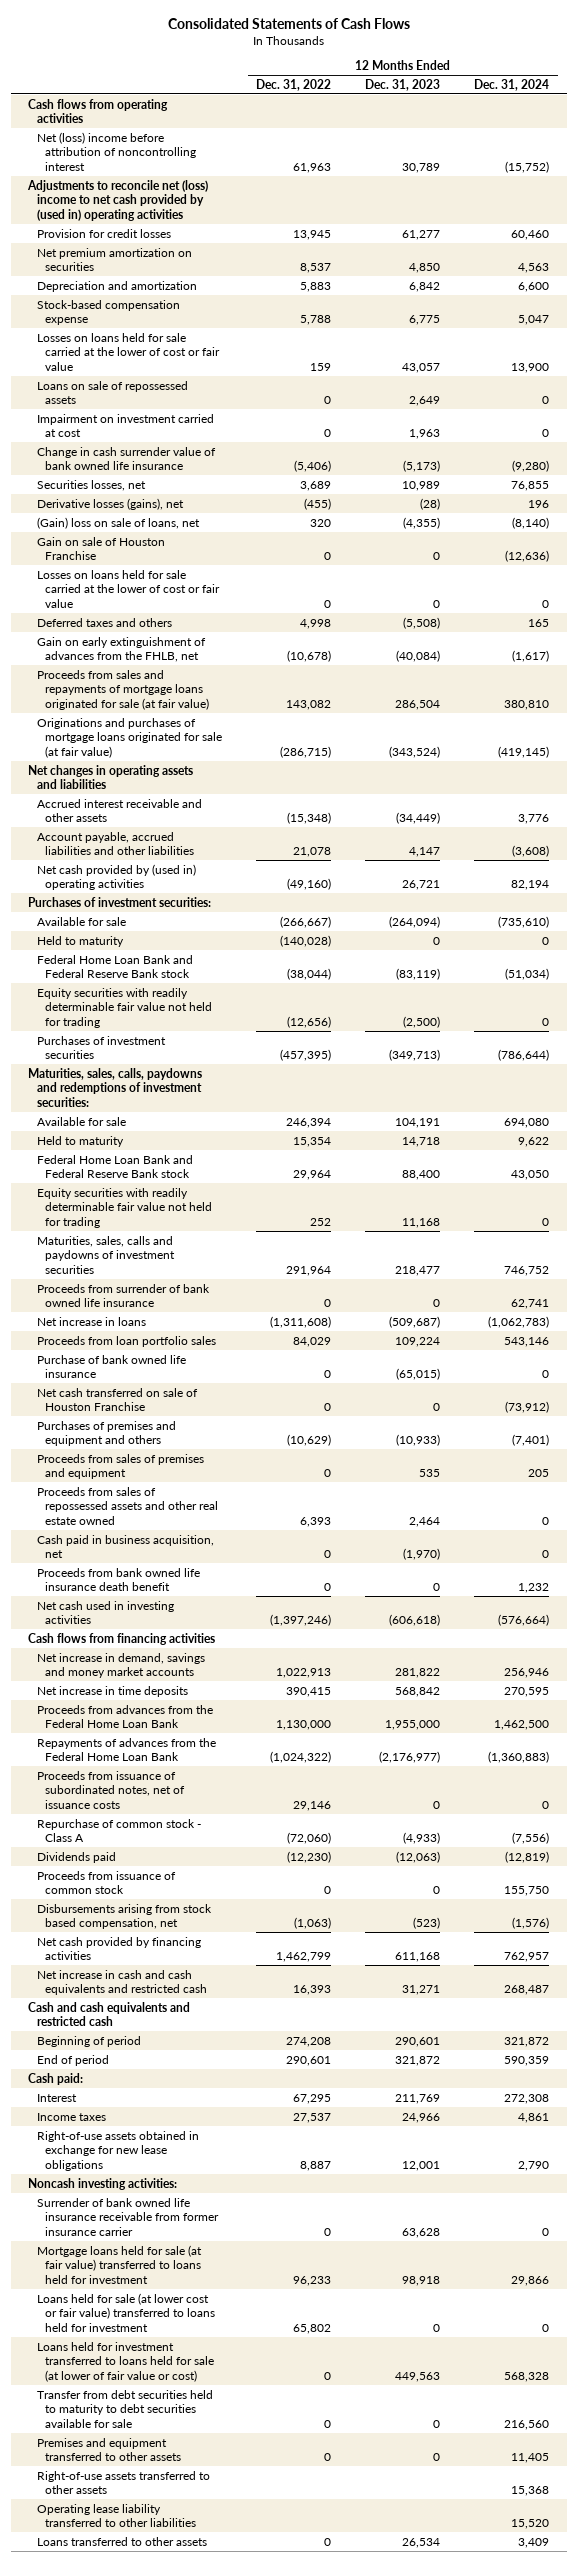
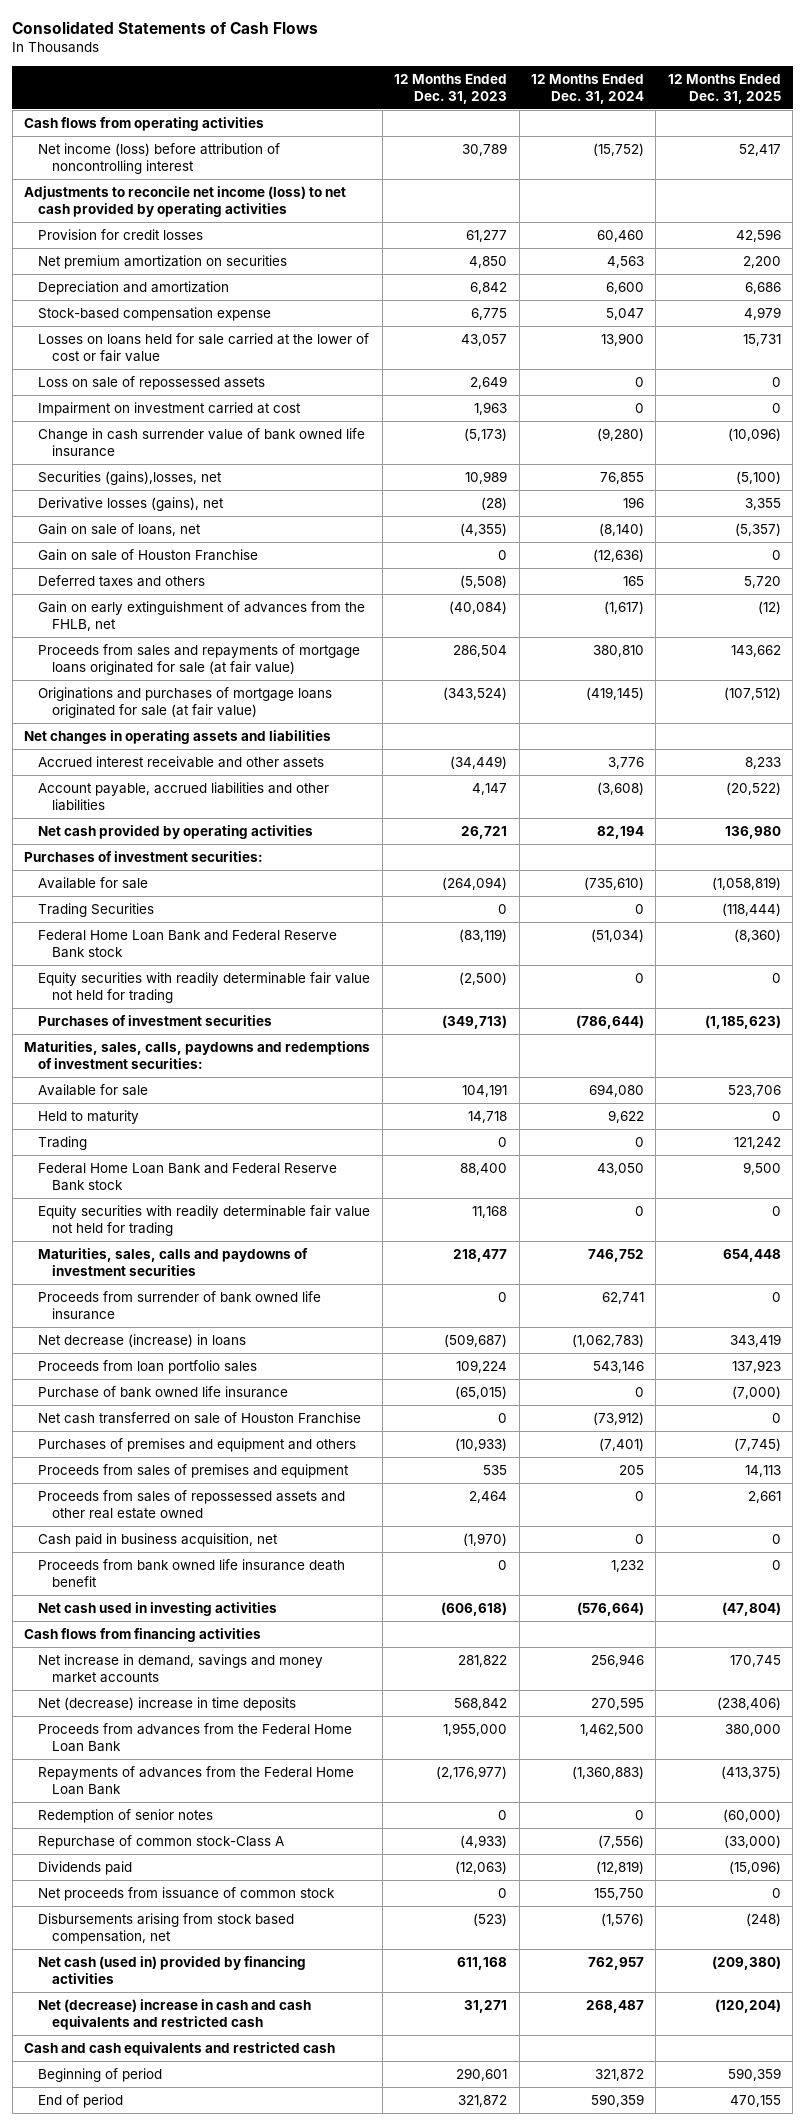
[256,78,332,91] Dec. 31, 2022 -> none
none -> [667,73,781,104] 12 Months Ended Dec. 31, 2025
[36,131,197,171] Net (loss) income before attribution of noncontrolling interest -> [38,143,281,174] Net income (loss) before attribution of noncontrolling interest
[26,179,208,221] Adjustments to reconcile net (loss) income to net cash provided by (used in) operating activities -> [24,186,347,217] Adjustments to reconcile net income (loss) to net cash provided by operating activities
[36,380,188,405] Loans on sale of repossessed assets -> [38,376,266,391] Loss on sale of repossessed assets
[36,479,146,491] Securities losses, net -> [38,471,223,486] Securities (gains),losses, net
[36,516,200,529] (Gain) loss on sale of loans, net -> [38,523,202,537] Gain on sale of loans, net
[36,569,221,608] Losses on loans held for sale carried at the lower of cost or fair value -> none
[36,863,196,891] Net cash provided by (used in) operating activities -> [38,825,314,840] Net cash provided by operating activities
[36,935,124,947] Held to maturity -> none
none -> [38,903,155,918] Trading Securities
none -> [38,1136,88,1151] Trading
[36,1316,146,1326] Net increase in loans -> [38,1334,247,1348] Net decrease (increase) in loans
[36,1685,188,1697] Net increase in time deposits -> [38,1697,297,1712] Net (decrease) increase in time deposits
[36,1770,186,1809] Proceeds from issuance of subordinated notes, net of issuance costs -> none
none -> [38,1809,214,1824] Redemption of senior notes
[36,1818,201,1843] Repurchase of common stock - Class A -> [38,1835,285,1850] Repurchase of common stock-Class A
[36,1870,176,1895] Proceeds from issuance of common stock -> [38,1887,336,1902] Net proceeds from issuance of common stock
[36,1936,201,1961] Net cash provided by financing activities -> [38,1956,307,1984] Net cash (used in) provided by financing activities
[36,1969,208,1996] Net increase in cash and cash equivalents and restricted cash -> [38,1999,312,2030] Net (decrease) increase in cash and cash equivalents and restricted cash
[27,2072,83,2085] Cash paid: -> none
[36,2093,77,2102] Interest -> none
[36,2112,106,2121] Income taxes -> none
[36,2130,199,2171] Right-of-use assets obtained in exchange for new lease obligations -> none
[27,2177,177,2190] Noncash investing activities: -> none
[36,2197,220,2236] Surrender of bank owned life insurance receivable from former insurance carrier -> none
[36,2244,202,2284] Mortgage loans held for sale (at fair value) transferred to loans held for investment -> none
[36,2292,216,2332] Loans held for sale (at lower cost or fair value) transferred to loans held for investment -> none
[36,2341,215,2382] Loans held for investment transferred to loans held for sale (at lower of fair value or cost) -> none
[36,2389,213,2428] Transfer from debt securities held to maturity to debt securities available for sale -> none
[36,2437,182,2462] Premises and equipment transferred to other assets -> none
[36,2470,210,2495] Right-of-use assets transferred to other assets -> none
[36,2503,197,2528] Operating lease liability transferred to other liabilities -> none
[36,2536,207,2546] Loans transferred to other assets -> none

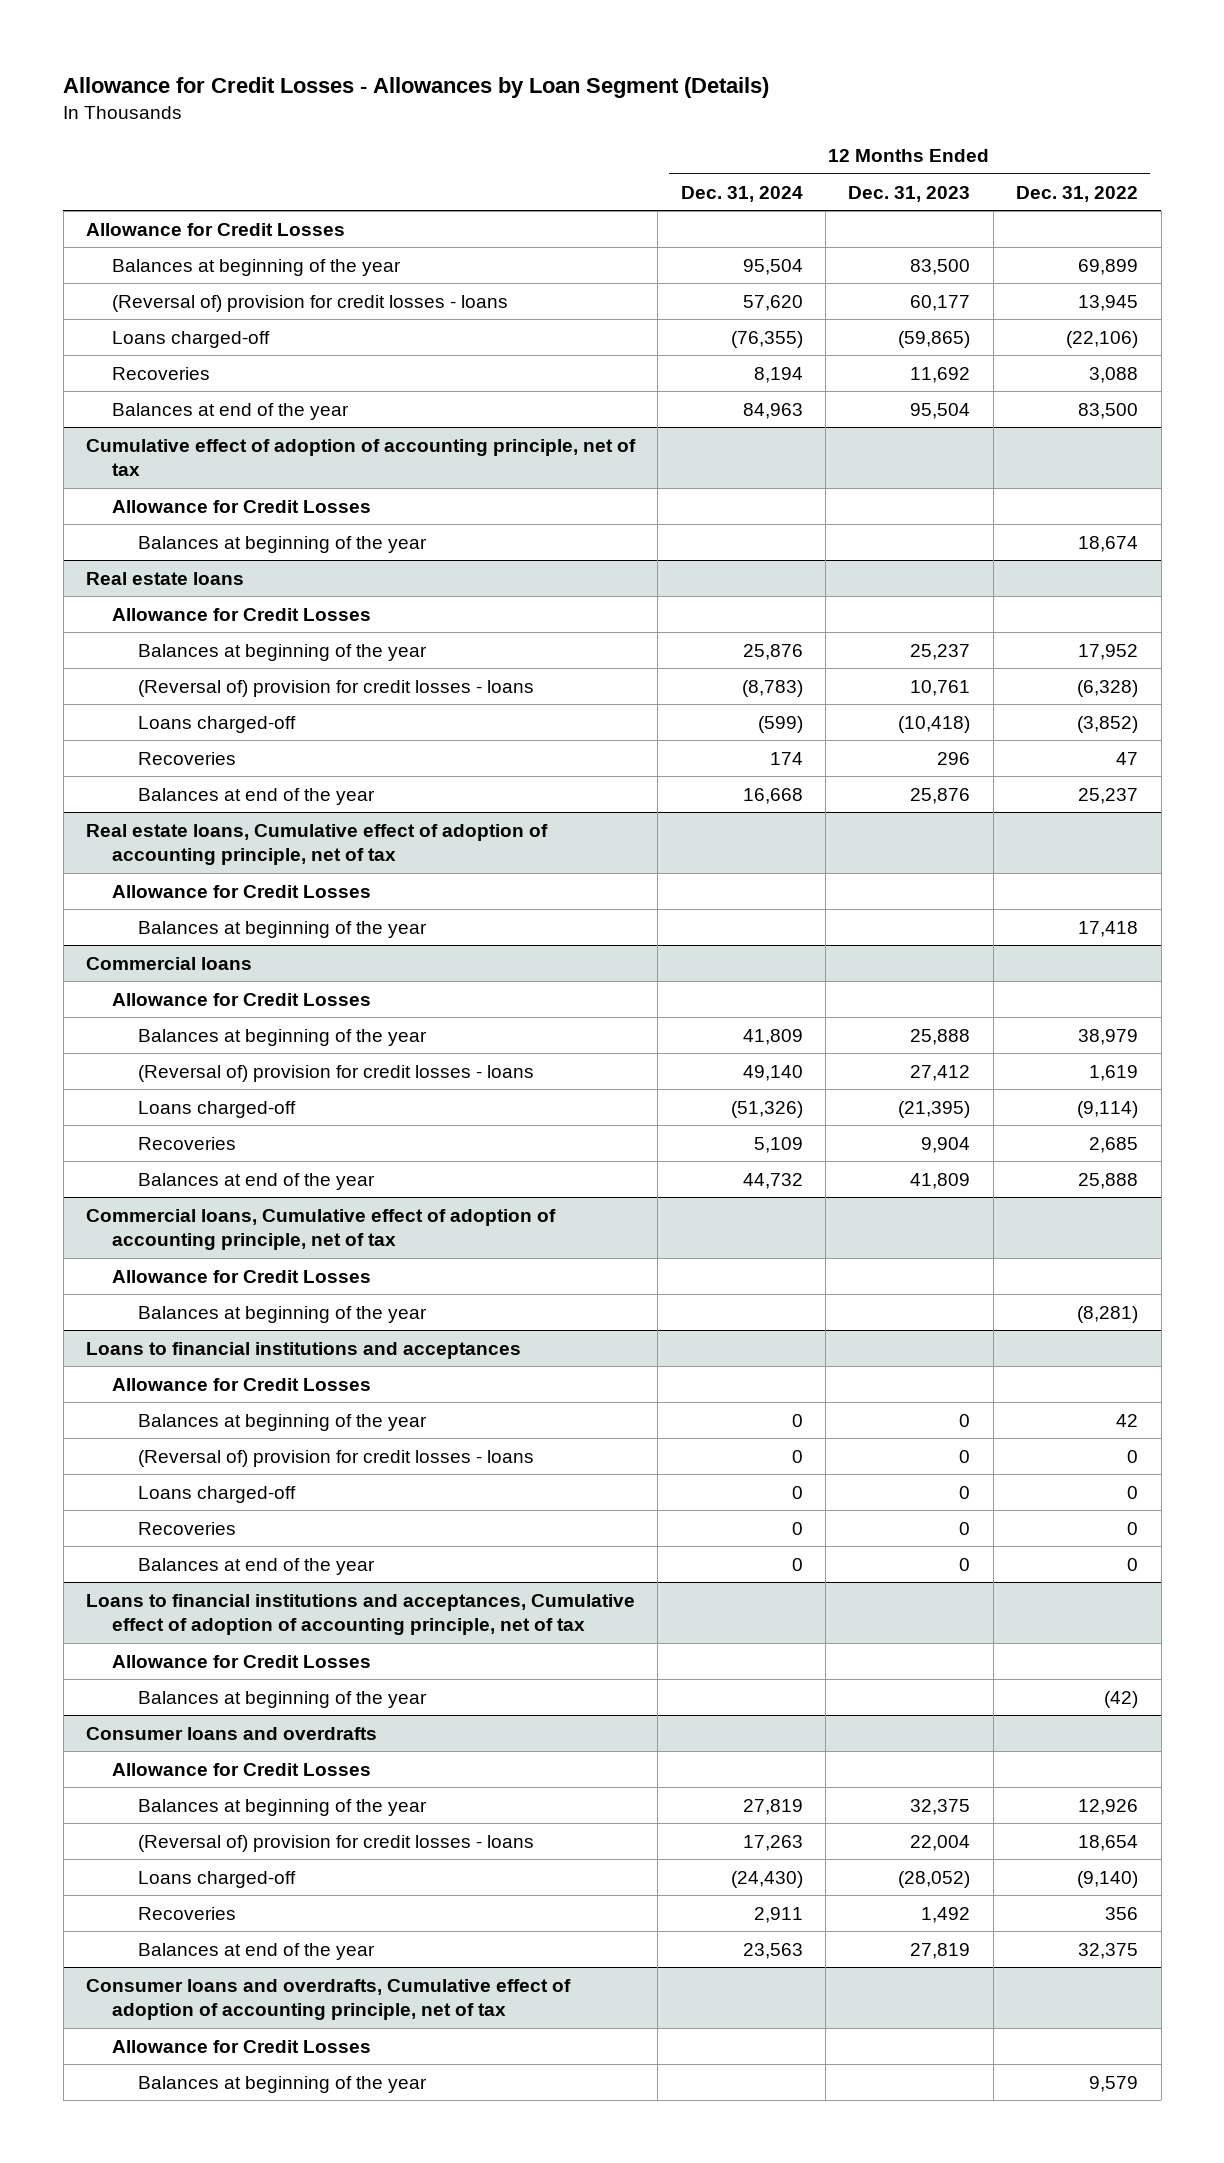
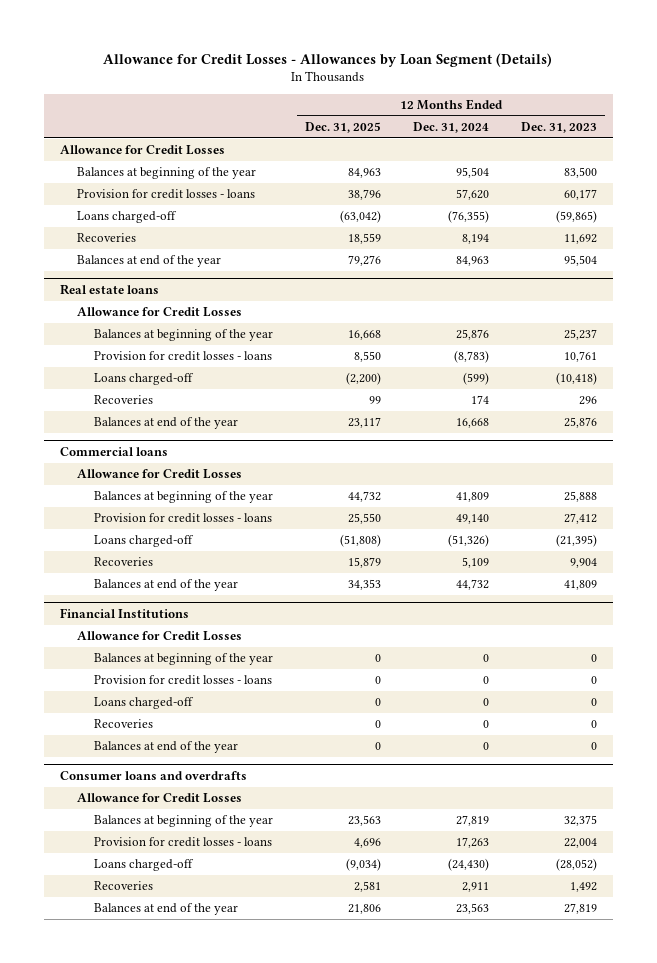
[1016,185,1139,202] Dec. 31, 2022 -> none
none -> [305,121,382,133] Dec. 31, 2025
[111,294,508,312] (Reversal of) provision for credit losses - loans -> [77,189,256,200] Provision for credit losses - loans
[85,438,636,477] Cumulative effect of adoption of accounting principle, net of tax -> none
[111,499,371,513] Allowance for Credit Losses -> none
[137,535,427,553] Balances at beginning of the year -> none
[137,679,534,697] (Reversal of) provision for credit losses - loans -> [94,351,273,362] Provision for credit losses - loans
[85,823,548,866] Real estate loans, Cumulative effect of adoption of accounting principle, net of tax -> none
[111,884,371,898] Allowance for Credit Losses -> none
[137,920,427,938] Balances at beginning of the year -> none
[137,1064,534,1082] (Reversal of) provision for credit losses - loans -> [94,513,273,524] Provision for credit losses - loans
[85,1208,556,1251] Commercial loans, Cumulative effect of adoption of accounting principle, net of tax -> none
[111,1269,371,1283] Allowance for Credit Losses -> none
[137,1305,427,1323] Balances at beginning of the year -> none
[85,1341,521,1359] Loans to financial institutions and acceptances -> [59,608,189,619] Financial Institutions
[137,1449,534,1467] (Reversal of) provision for credit losses - loans -> [94,675,273,686] Provision for credit losses - loans
[85,1593,635,1636] Loans to financial institutions and acceptances, Cumulative effect of adoption of accounting principle, net of tax -> none
[111,1654,371,1668] Allowance for Credit Losses -> none
[137,1690,427,1708] Balances at beginning of the year -> none
[137,1834,534,1852] (Reversal of) provision for credit losses - loans -> [94,837,273,848] Provision for credit losses - loans
[85,1978,571,2021] Consumer loans and overdrafts, Cumulative effect of adoption of accounting principle, net of tax -> none
[111,2039,371,2053] Allowance for Credit Losses -> none
[137,2075,427,2093] Balances at beginning of the year -> none

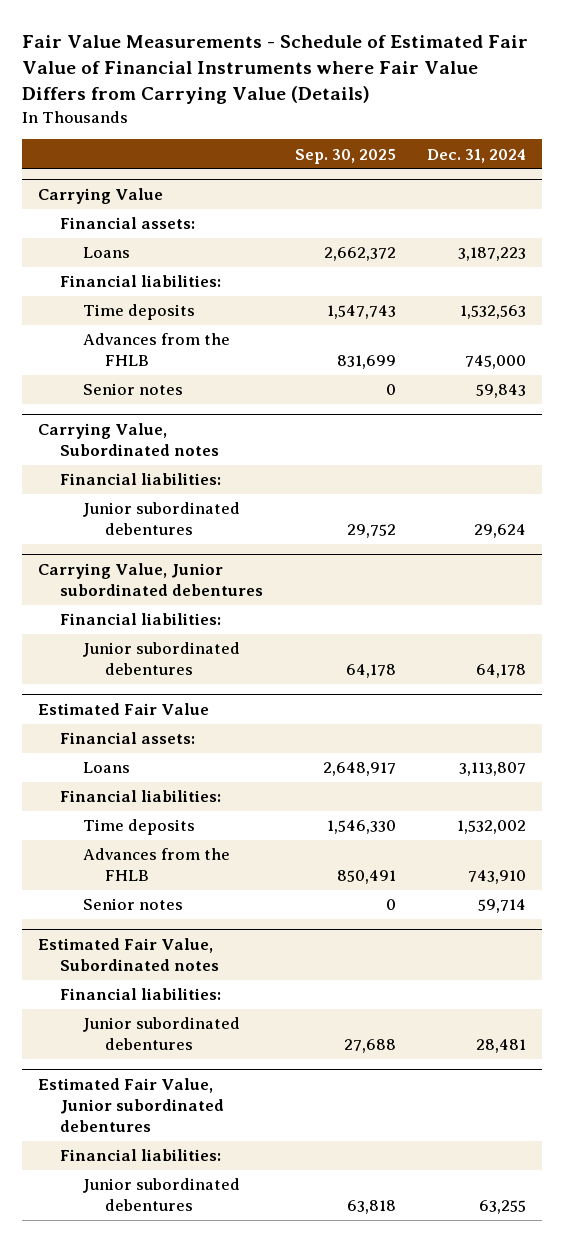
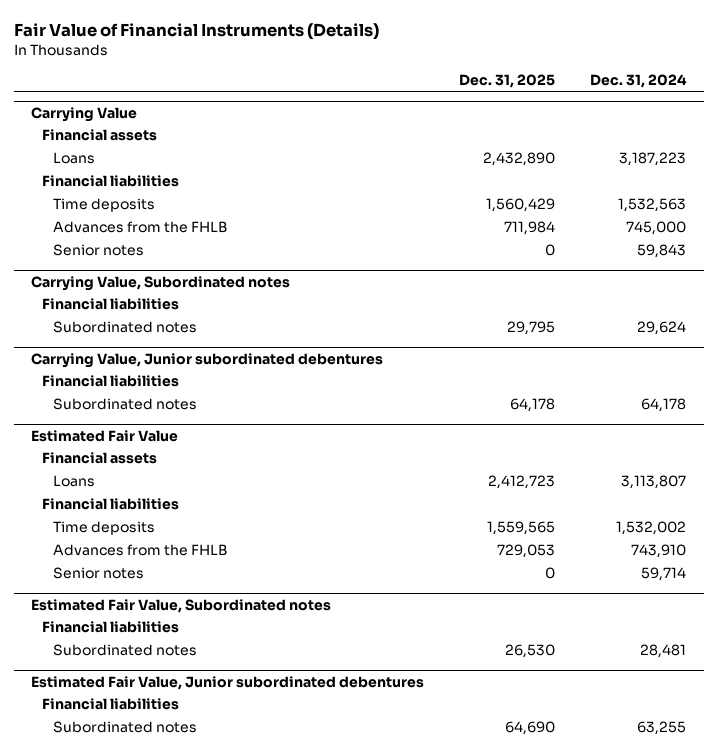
[22,35,529,104] Fair Value Measurements - Schedule of Estimated Fair Value of Financial Instruments where Fair Value Differs from Carrying Value (Details) -> [13,22,379,40] Fair Value of Financial Instruments (Details)
[294,148,396,164] Sep. 30, 2025 -> none
none -> [459,74,556,89] Dec. 31, 2025
[60,217,196,230] Financial assets: -> [41,129,157,142] Financial assets
[60,275,222,288] Financial liabilities: -> [41,175,179,188] Financial liabilities
[60,473,222,486] Financial liabilities: -> [41,298,179,311] Financial liabilities
[82,502,240,536] Junior subordinated debentures -> [52,321,197,334] Subordinated notes
[60,613,222,626] Financial liabilities: -> [41,375,179,388] Financial liabilities
[82,642,240,676] Junior subordinated debentures -> [52,398,197,411] Subordinated notes
[60,732,196,745] Financial assets: -> [41,452,157,465] Financial assets
[60,790,222,803] Financial liabilities: -> [41,498,179,511] Financial liabilities
[60,988,222,1001] Financial liabilities: -> [41,621,179,634] Financial liabilities
[82,1017,240,1051] Junior subordinated debentures -> [52,644,197,657] Subordinated notes
[60,1149,222,1162] Financial liabilities: -> [41,698,179,711] Financial liabilities
[82,1178,240,1212] Junior subordinated debentures -> [52,721,197,734] Subordinated notes

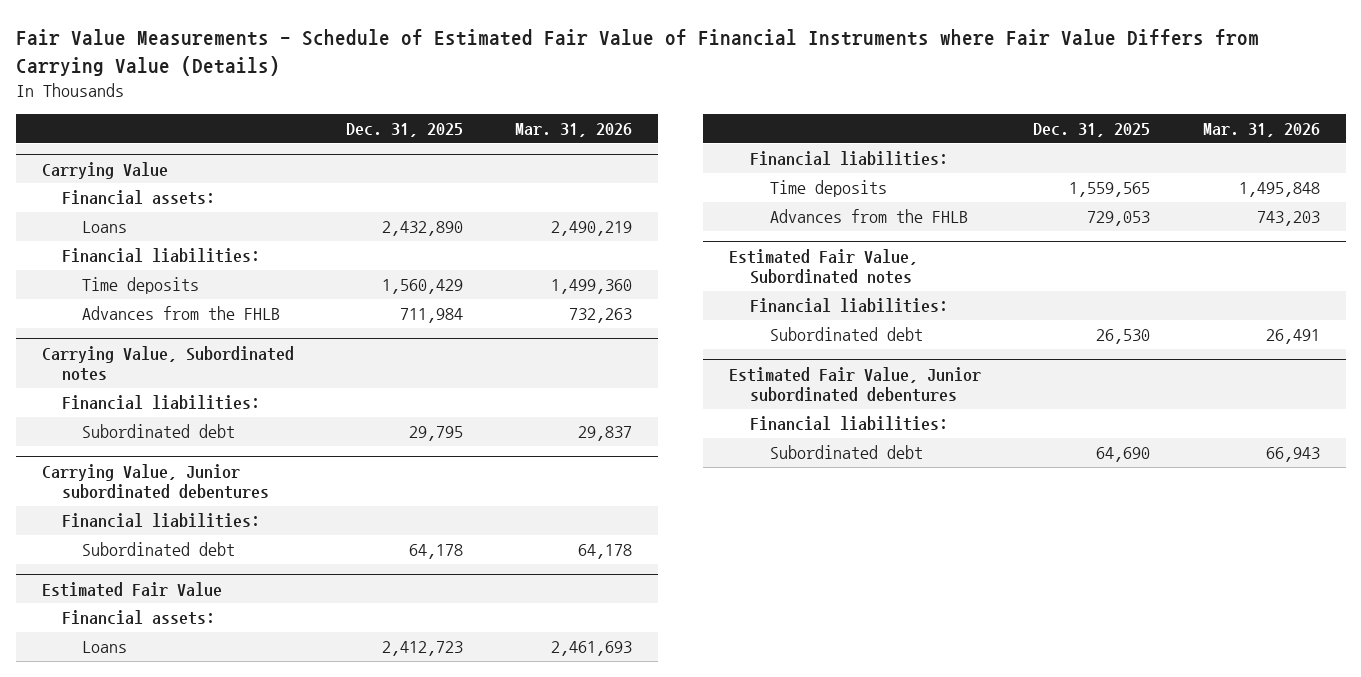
[13,22,379,40] Fair Value of Financial Instruments (Details) -> [15,28,1259,76] Fair Value Measurements - Schedule of Estimated Fair Value of Financial Instruments where Fair Value Differs from Carrying Value (Details)
[590,74,688,89] Dec. 31, 2024 -> none
none -> [514,123,632,138] Mar. 31, 2026
[41,129,157,142] Financial assets -> [61,190,215,206] Financial assets:
[41,175,179,188] Financial liabilities -> [61,248,260,264] Financial liabilities:
[52,244,144,257] Senior notes -> none
[41,298,179,311] Financial liabilities -> [61,395,260,411] Financial liabilities:
[52,321,197,334] Subordinated notes -> [82,424,236,439] Subordinated debt
[41,375,179,388] Financial liabilities -> [61,513,260,529] Financial liabilities:
[52,398,197,411] Subordinated notes -> [82,542,236,557] Subordinated debt
[41,452,157,465] Financial assets -> [61,610,215,626] Financial assets:
[41,498,179,511] Financial liabilities -> [749,151,948,167] Financial liabilities:
[52,567,144,580] Senior notes -> none
[41,621,179,634] Financial liabilities -> [749,298,948,314] Financial liabilities:
[52,644,197,657] Subordinated notes -> [769,327,923,342] Subordinated debt
[41,698,179,711] Financial liabilities -> [749,416,948,432] Financial liabilities:
[52,721,197,734] Subordinated notes -> [769,445,923,460] Subordinated debt

